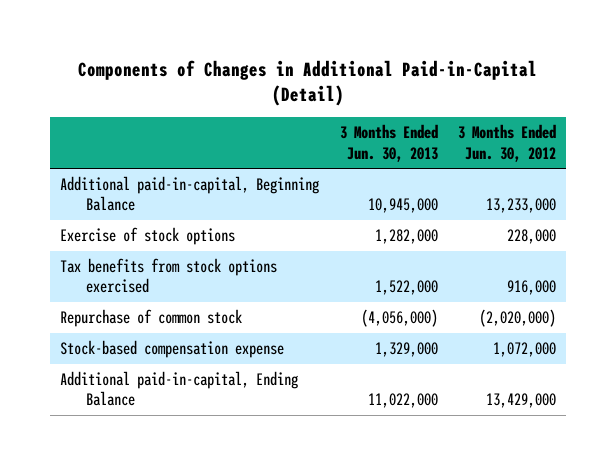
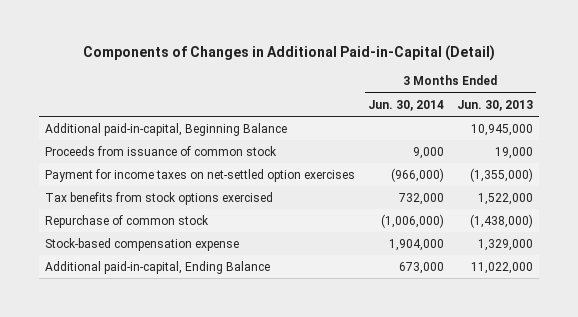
[458,124,557,162] 3 Months Ended Jun. 30, 2012 -> none
none -> [367,99,444,111] Jun. 30, 2014
[60,227,236,246] Exercise of stock options -> none
none -> [45,146,278,157] Proceeds from issuance of common stock
none -> [45,169,356,183] Payment for income taxes on net-settled option exercises
[360,309,438,328] (4,056,000) -> [469,214,533,229] (1,438,000)

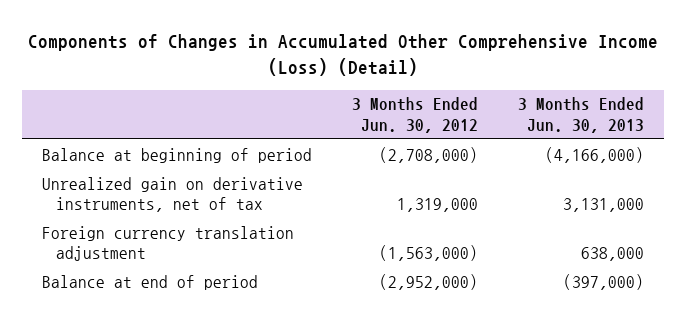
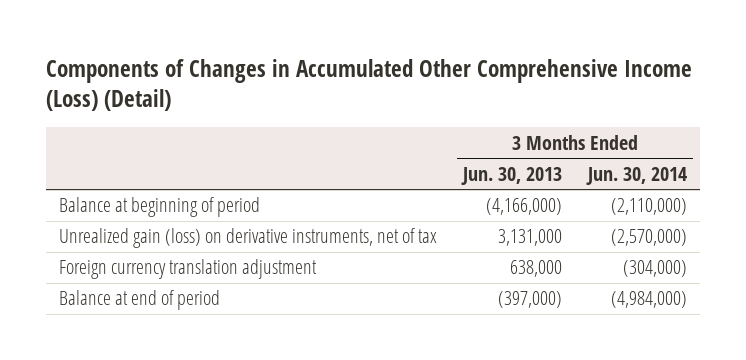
[351,97,478,134] 3 Months Ended Jun. 30, 2012 -> none
none -> [585,166,687,185] Jun. 30, 2014
[41,176,303,213] Unrealized gain on derivative instruments, net of tax -> [59,228,438,249] Unrealized gain (loss) on derivative instruments, net of tax

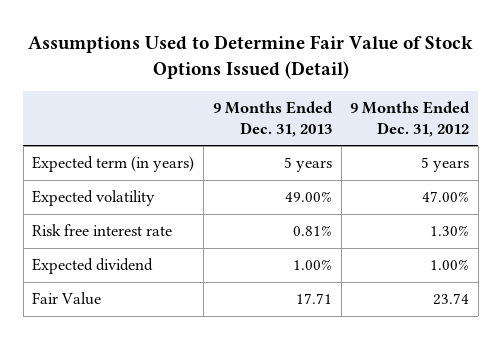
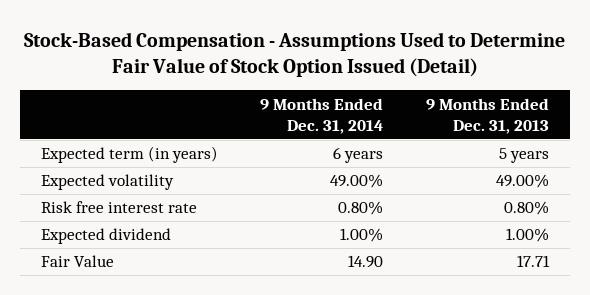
[27,34,473,79] Assumptions Used to Determine Fair Value of Stock Options Issued (Detail) -> [23,31,565,78] Stock-Based Compensation - Assumptions Used to Determine Fair Value of Stock Option Issued (Detail)
[350,101,471,137] 9 Months Ended Dec. 31, 2012 -> none
none -> [260,97,384,135] 9 Months Ended Dec. 31, 2014
[292,225,332,237] 0.81% -> [503,201,549,216] 0.80%

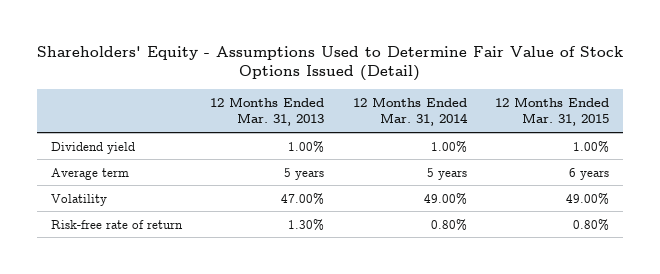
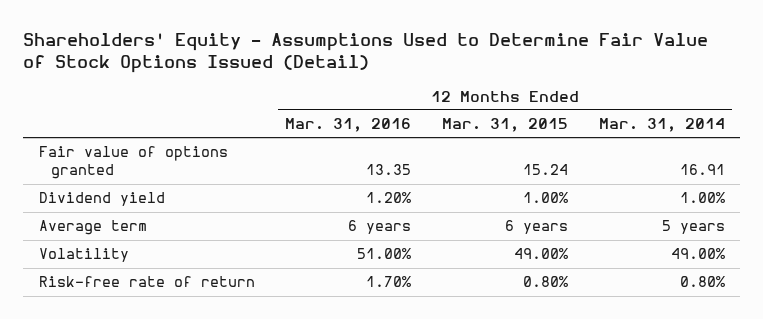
[210,96,325,127] 12 Months Ended Mar. 31, 2013 -> none
none -> [285,118,412,133] Mar. 31, 2016
none -> [38,146,228,180] Fair value of options granted

